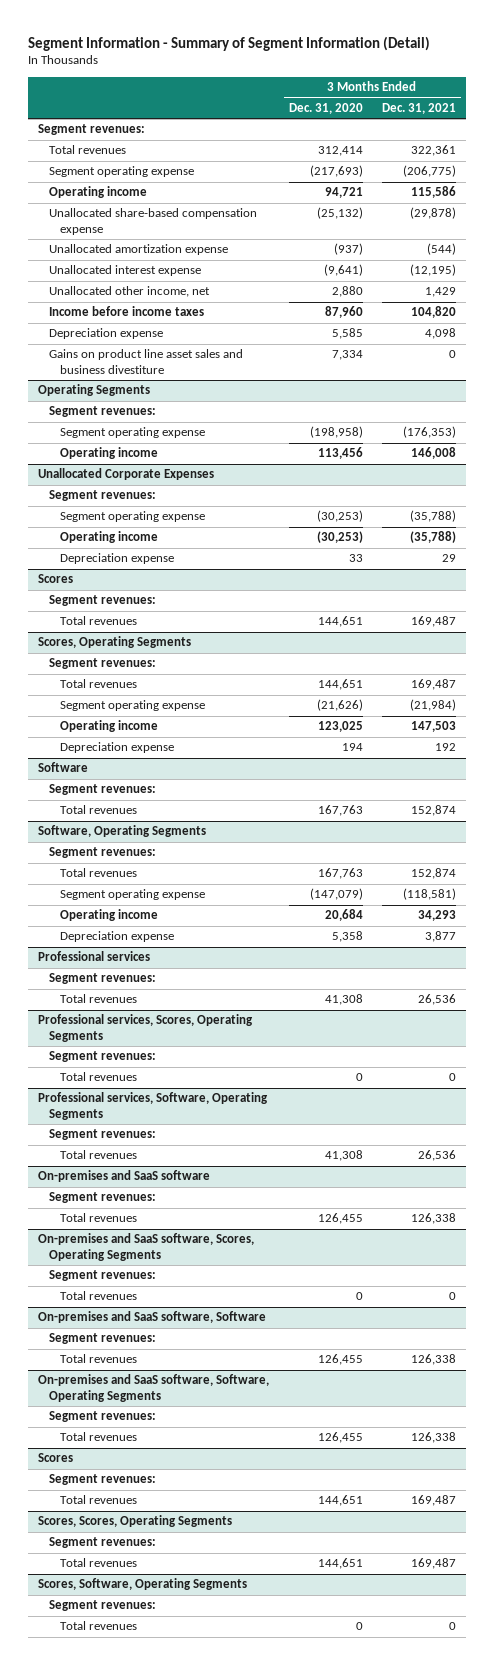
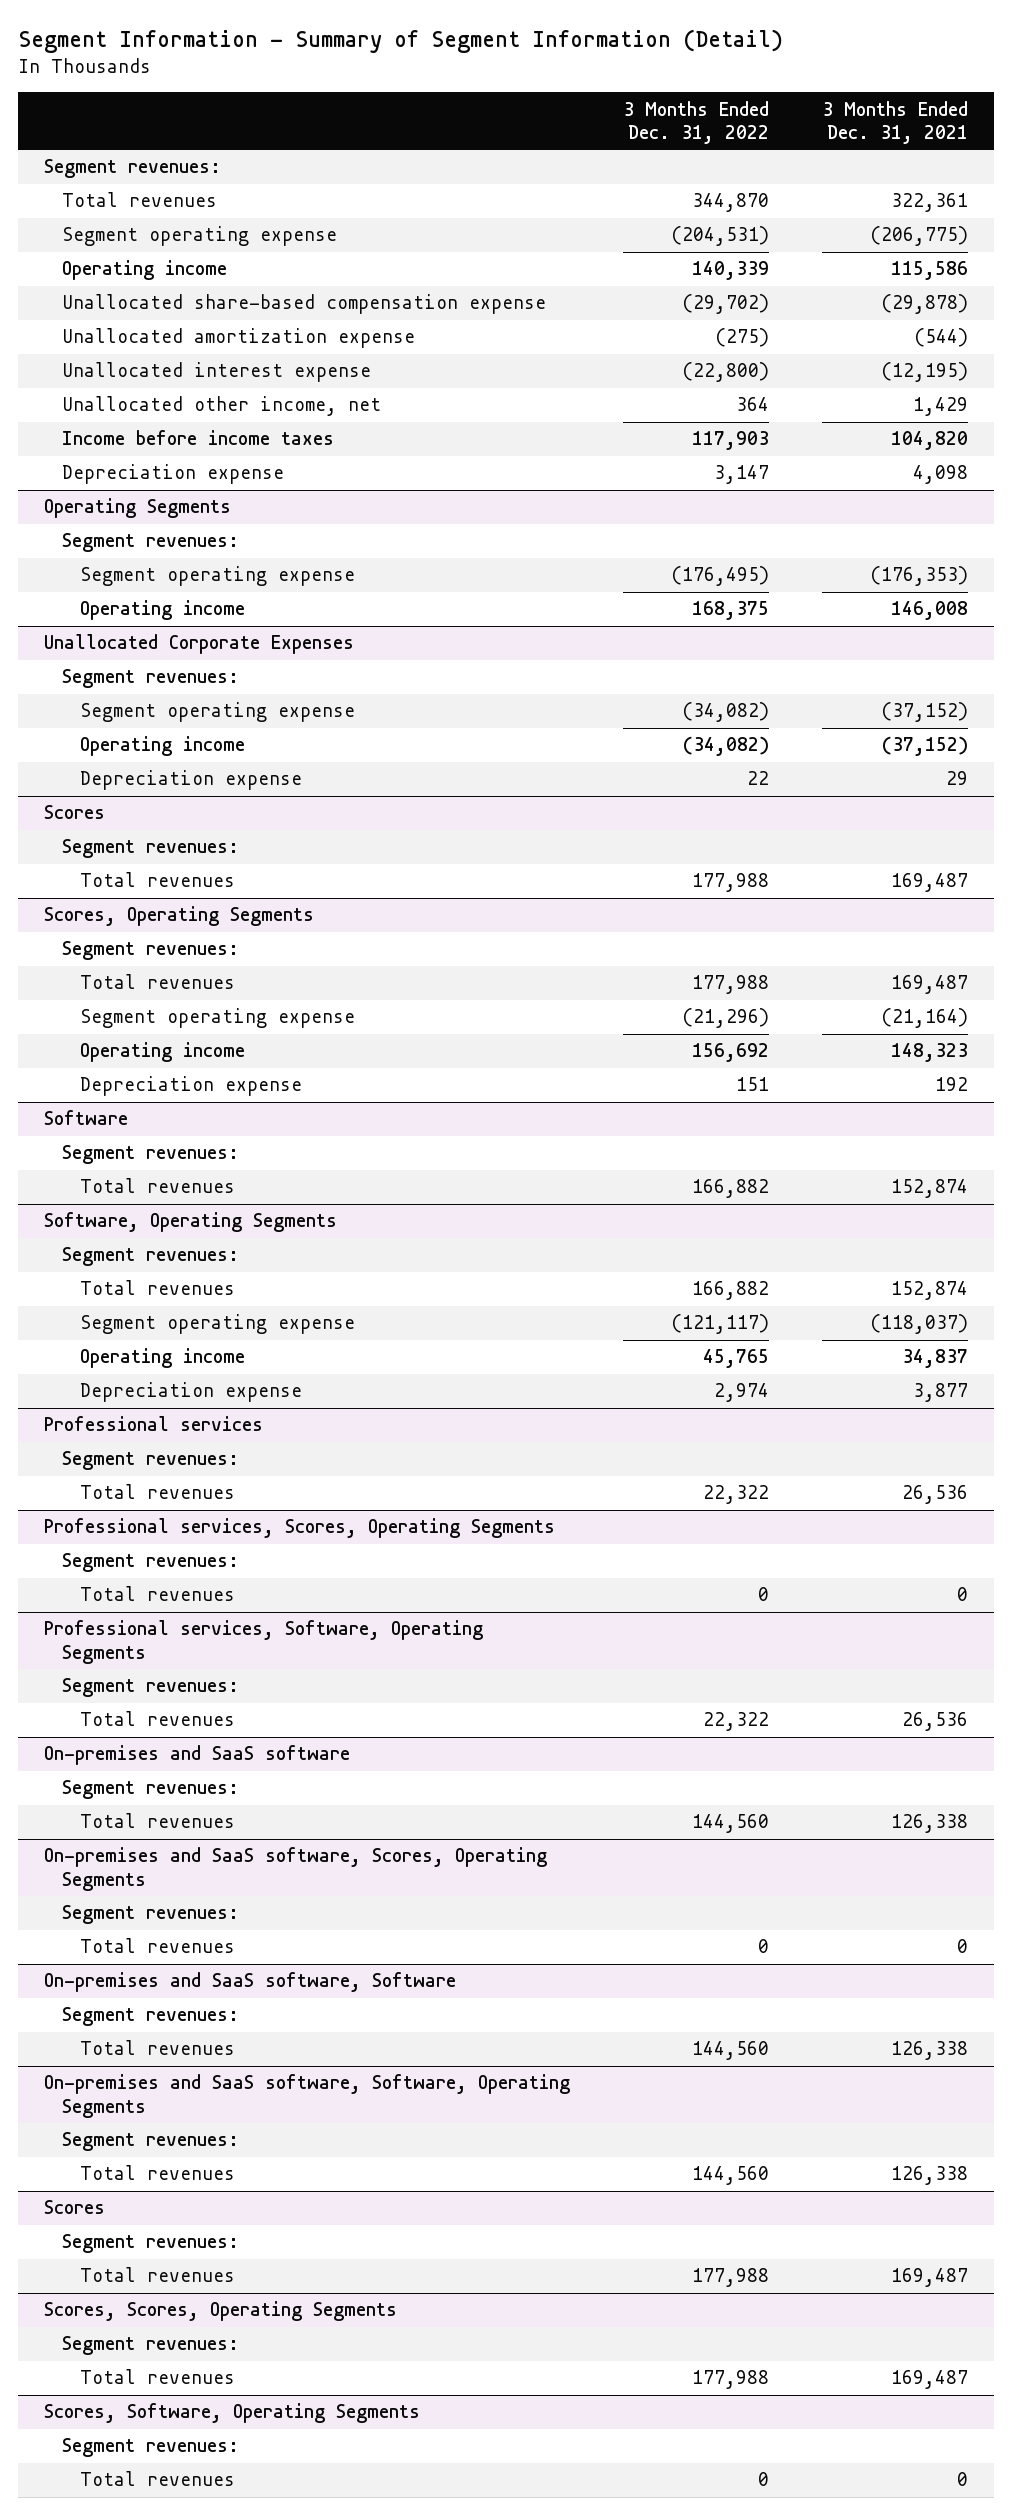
[288,103,363,115] Dec. 31, 2020 -> none
none -> [622,100,769,144] 3 Months Ended Dec. 31, 2022
[49,349,244,374] Gains on product line asset sales and business divestiture -> none
[410,510,457,523] (35,788) -> [880,702,968,723] (37,152)
[410,531,457,544] (35,788) -> [881,736,968,757] (37,152)
[410,699,457,712] (21,984) -> [880,1008,968,1029] (21,164)
[411,721,457,733] 147,503 -> [890,1043,968,1063] 148,323
[403,888,457,901] (118,581) -> [869,1314,968,1335] (118,037)
[418,910,457,922] 34,293 -> [901,1349,968,1369] 34,837

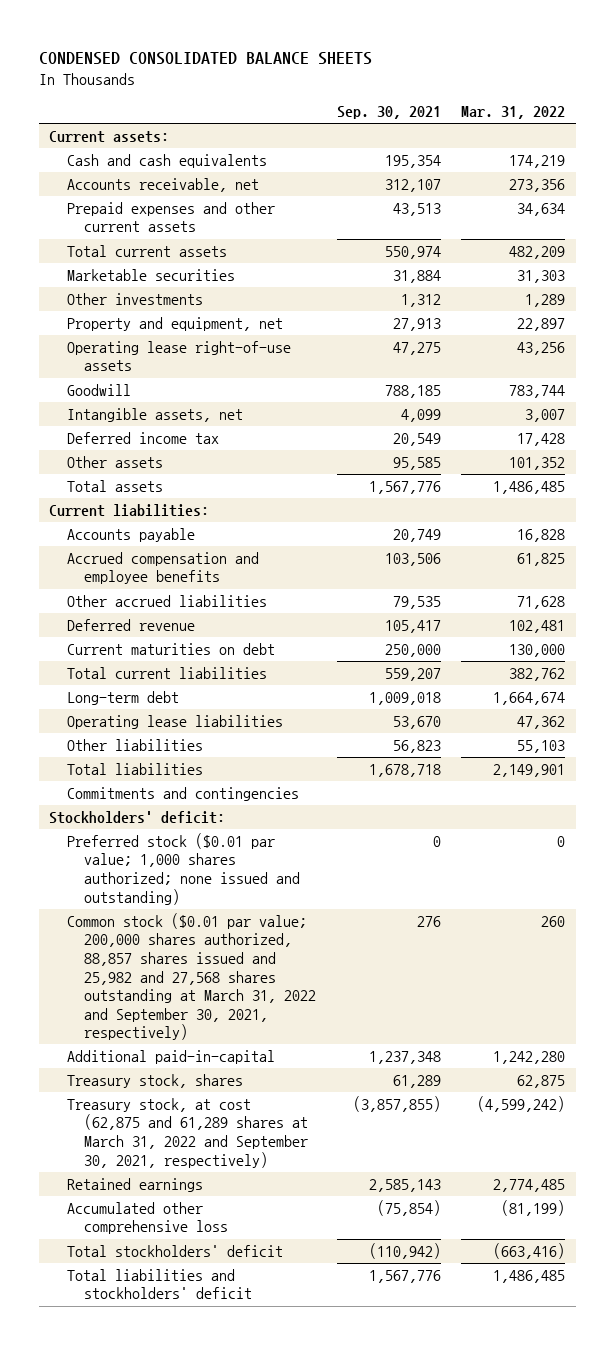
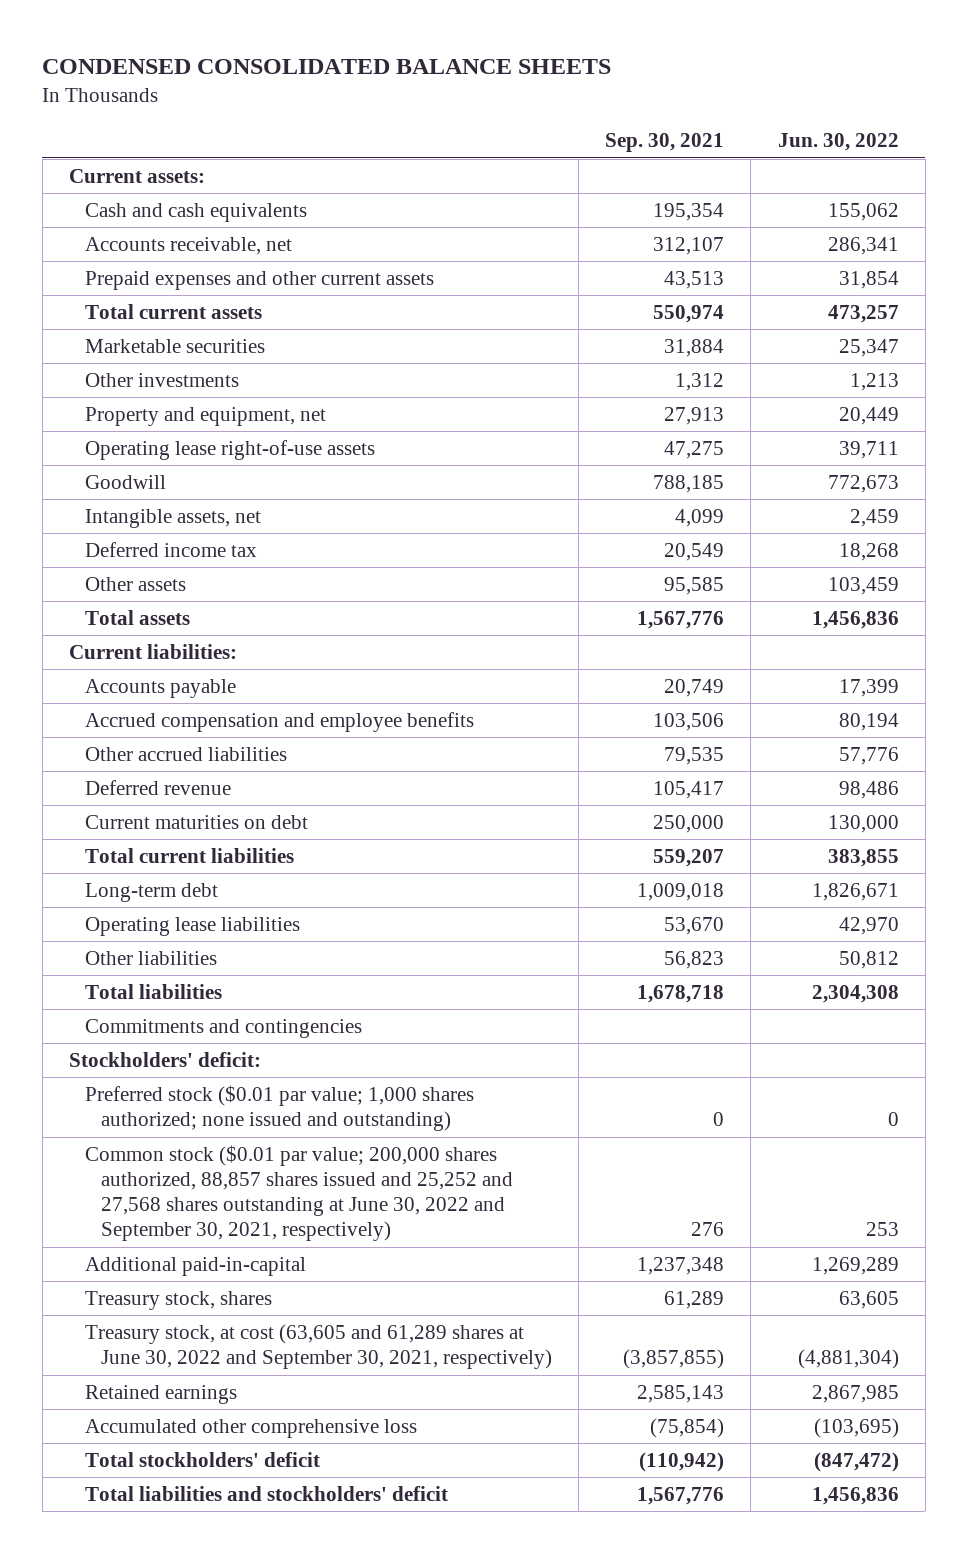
[461,106,566,120] Mar. 31, 2022 -> none
none -> [777,133,899,152] Jun. 30, 2022
[66,912,317,1041] Common stock ($0.01 par value; 200,000 shares authorized, 88,857 shares issued and 25,982 and 27,568 shares outstanding at March 31, 2022 and September 30, 2021, respectively) -> [84,1144,513,1242] Common stock ($0.01 par value; 200,000 shares authorized, 88,857 shares issued and 25,252 and 27,568 shares outstanding at June 30, 2022 and September 30, 2021, respectively)
[66,1097,309,1168] Treasury stock, at cost (62,875 and 61,289 shares at March 31, 2022 and September 30, 2021, respectively) -> [84,1323,552,1370] Treasury stock, at cost (63,605 and 61,289 shares at June 30, 2022 and September 30, 2021, respectively)

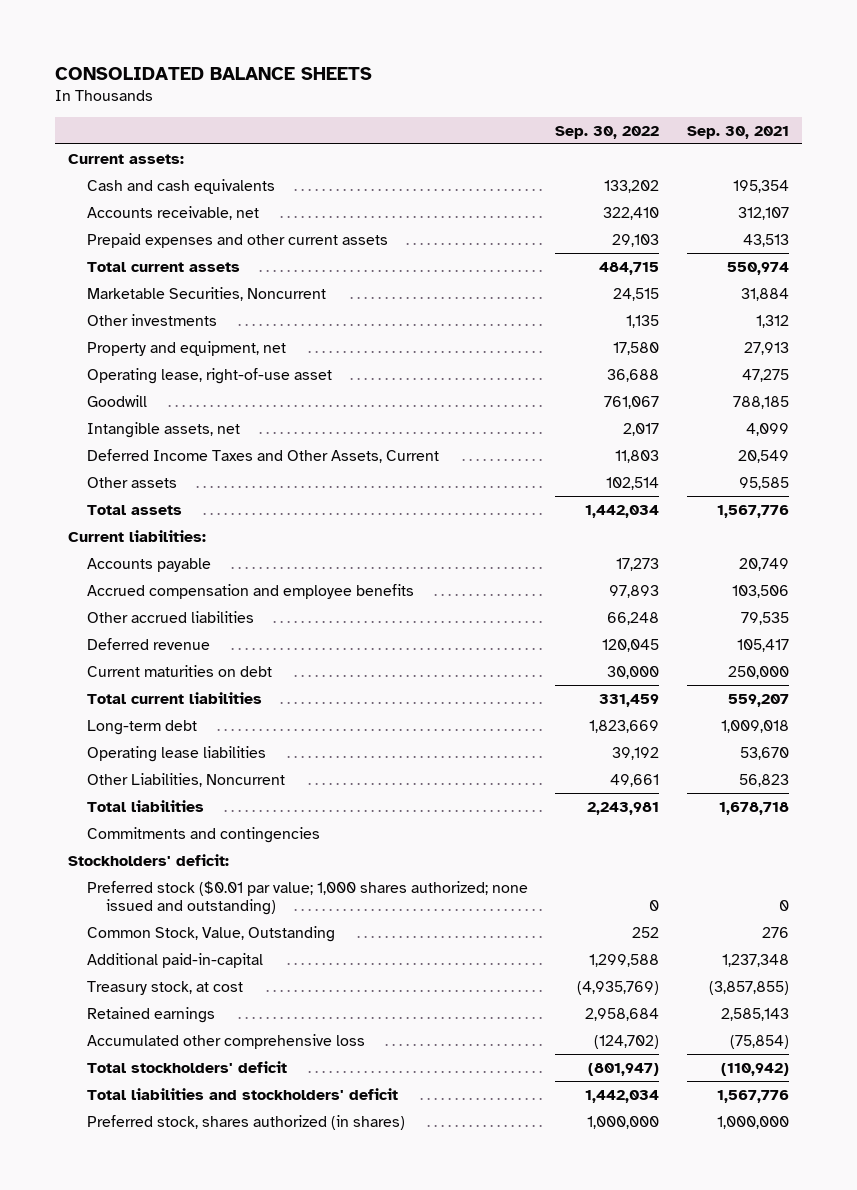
[42,59,612,75] CONDENSED CONSOLIDATED BALANCE SHEETS -> [54,66,372,80] CONSOLIDATED BALANCE SHEETS
[777,133,899,152] Jun. 30, 2022 -> none
none -> [555,126,660,140] Sep. 30, 2022
[84,338,265,353] Marketable securities -> [87,286,327,301] Marketable Securities, Noncurrent
[84,439,375,460] Operating lease right-of-use assets -> [87,367,333,384] Operating lease, right-of-use asset
[84,541,257,557] Deferred income tax -> [87,448,440,463] Deferred Income Taxes and Other Assets, Current
[84,950,217,965] Other liabilities -> [87,772,286,787] Other Liabilities, Noncurrent
[84,1144,513,1242] Common stock ($0.01 par value; 200,000 shares authorized, 88,857 shares issued and 25,252 and 27,568 shares outstanding at June 30, 2022 and September 30, 2021, respectively) -> [87,925,336,942] Common Stock, Value, Outstanding
[84,1290,272,1310] Treasury stock, shares -> none
[84,1323,552,1370] Treasury stock, at cost (63,605 and 61,289 shares at June 30, 2022 and September 30, 2021, respectively) -> [87,980,244,995] Treasury stock, at cost
none -> [87,1114,406,1130] Preferred stock, shares authorized (in shares)

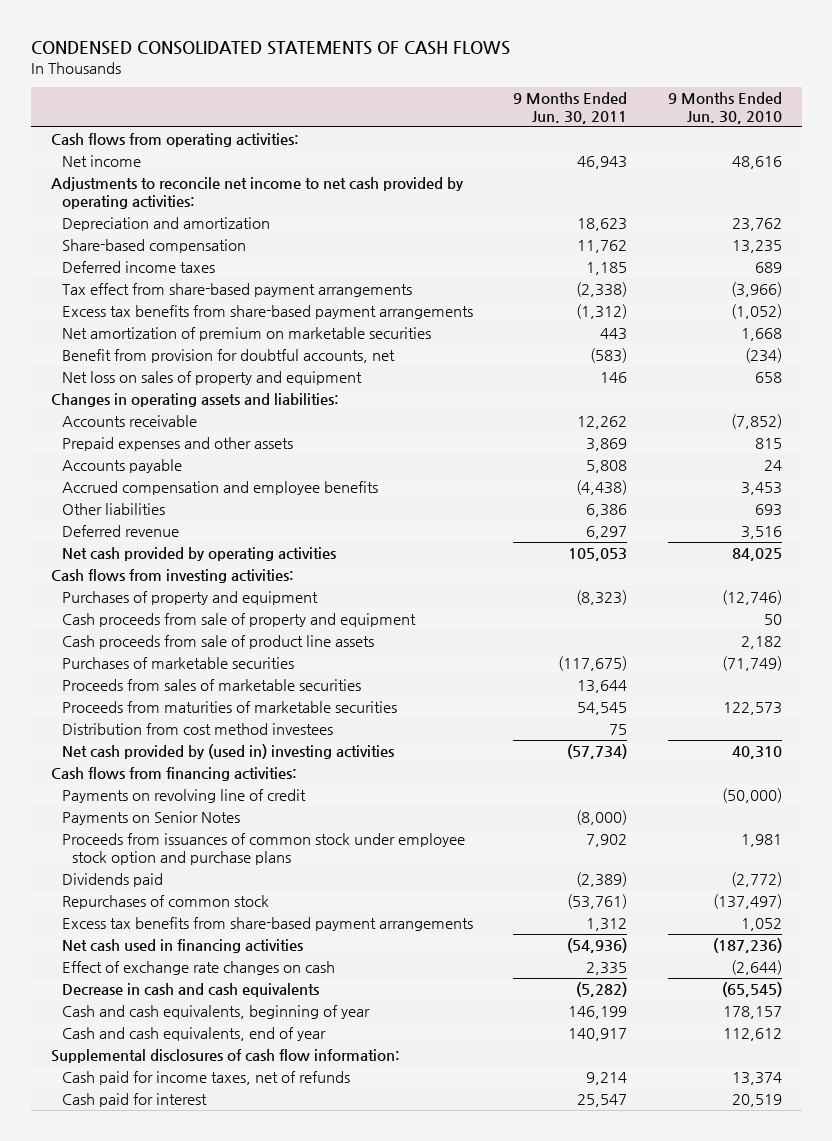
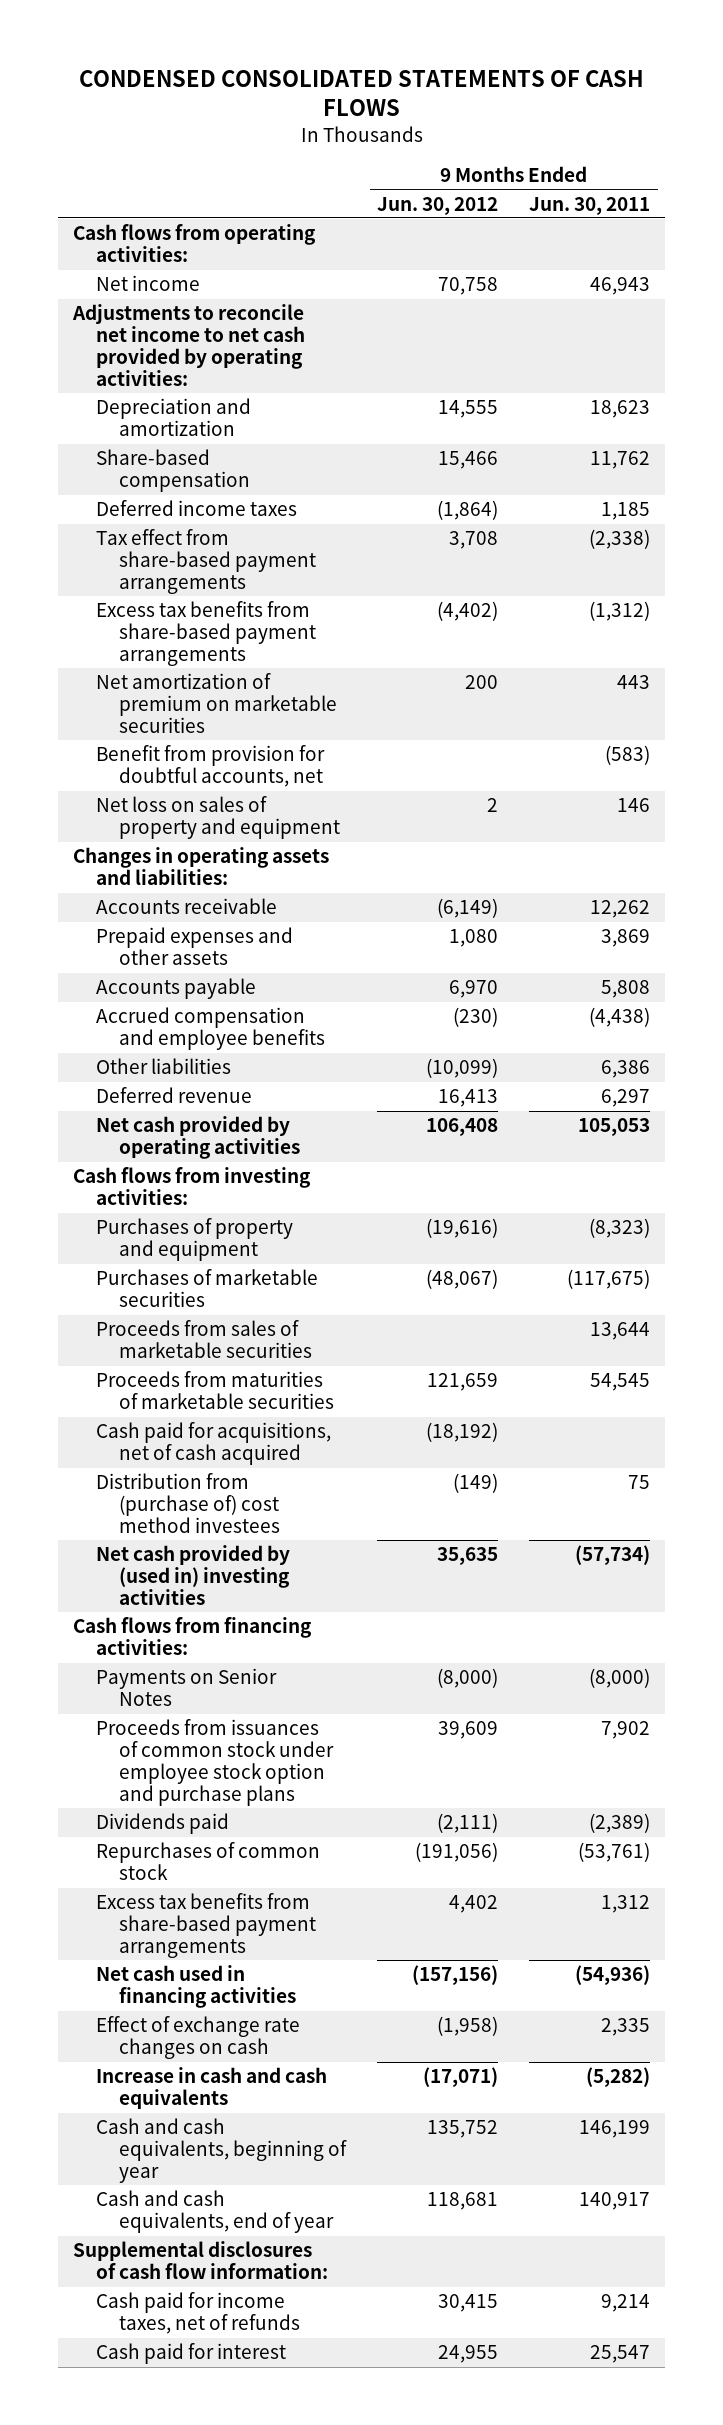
[667,92,782,124] 9 Months Ended Jun. 30, 2010 -> none
none -> [377,196,499,215] Jun. 30, 2012
[61,613,416,628] Cash proceeds from sale of property and equipment -> none
[61,635,374,650] Cash proceeds from sale of product line assets -> none
none -> [96,1422,332,1466] Cash paid for acquisitions, net of cash acquired
[61,723,333,736] Distribution from cost method investees -> [96,1473,281,1534] Distribution from (purchase of) cost method investees
[61,789,306,804] Payments on revolving line of credit -> none
[61,983,319,998] Decrease in cash and cash equivalents -> [96,2067,328,2110] Increase in cash and cash equivalents

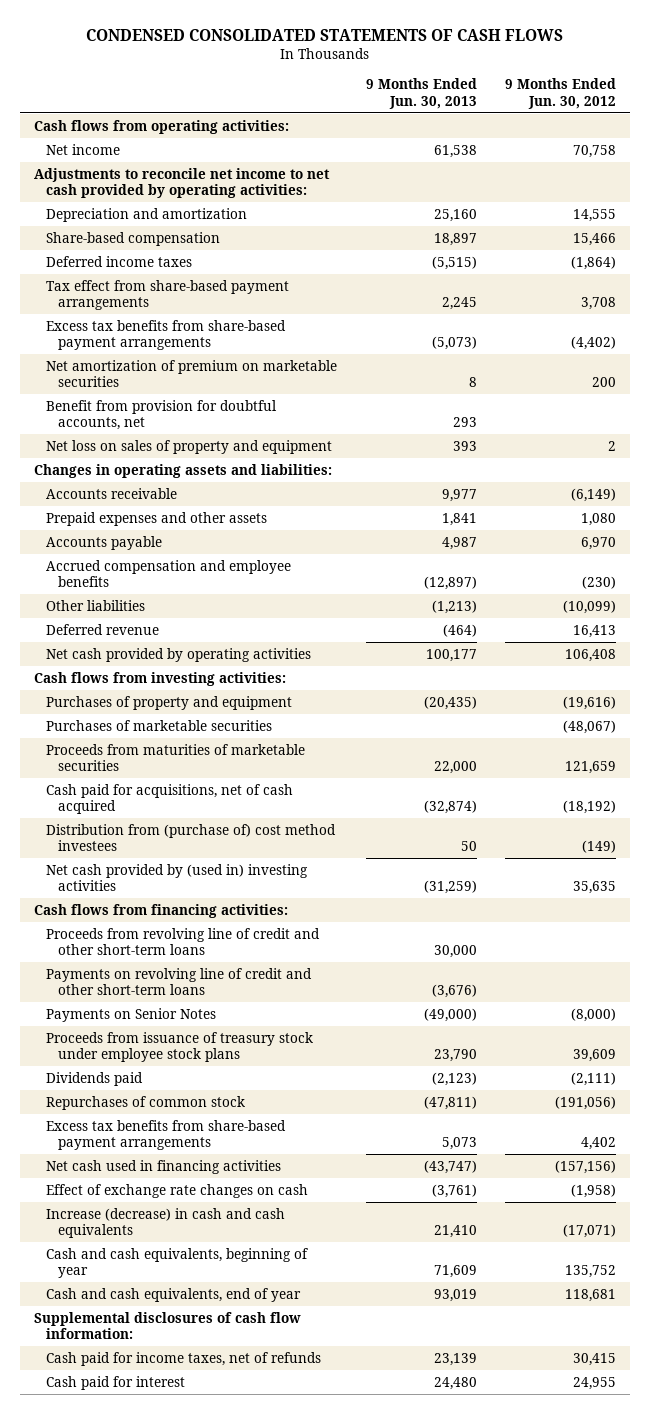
[529,196,651,215] Jun. 30, 2011 -> none
none -> [365,78,477,109] 9 Months Ended Jun. 30, 2013
[96,1320,313,1359] Proceeds from sales of marketable securities -> none
none -> [46,927,321,956] Proceeds from revolving line of credit and other short-term loans
none -> [46,967,313,996] Payments on revolving line of credit and other short-term loans
[96,1719,335,1807] Proceeds from issuances of common stock under employee stock option and purchase plans -> [46,1031,314,1063] Proceeds from issuance of treasury stock under employee stock plans
[96,2067,328,2110] Increase in cash and cash equivalents -> [46,1207,286,1239] Increase (decrease) in cash and cash equivalents

